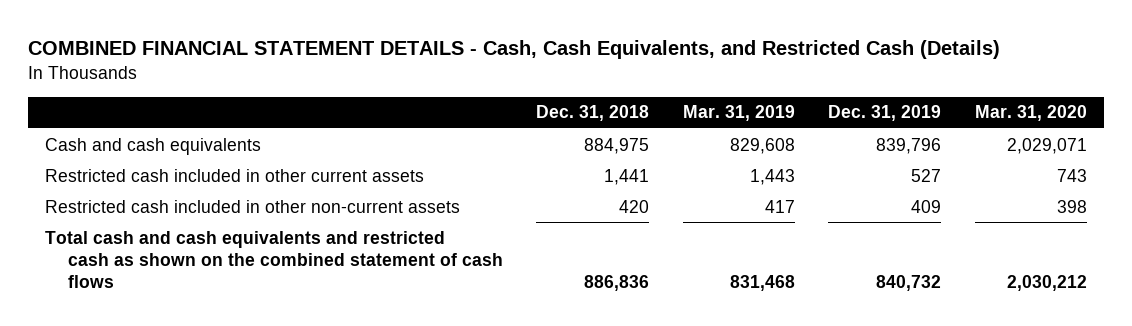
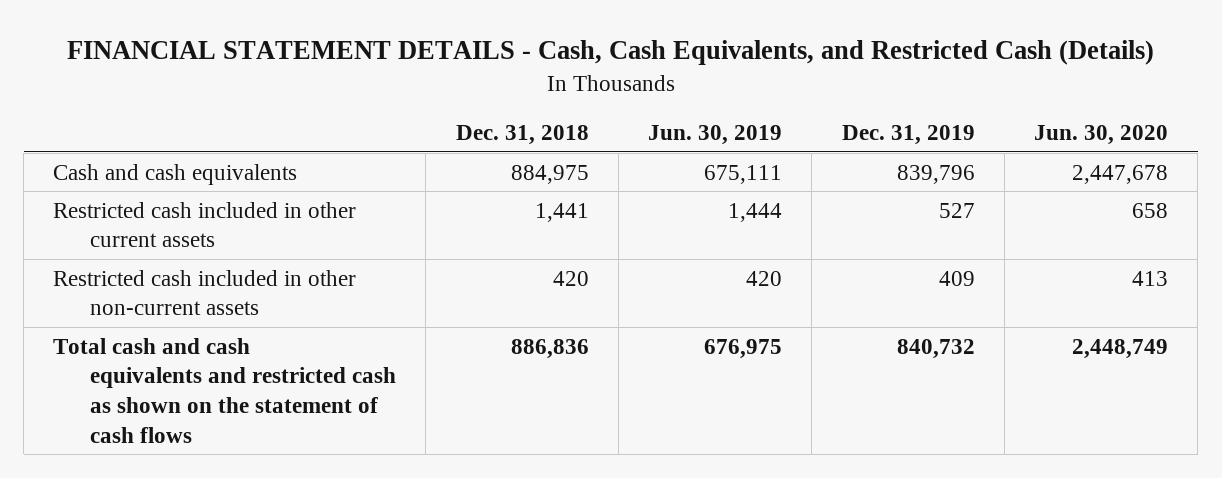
[28,40,1001,60] COMBINED FINANCIAL STATEMENT DETAILS - Cash, Cash Equivalents, and Restricted Cash (Details) -> [66,40,1154,66] FINANCIAL STATEMENT DETAILS - Cash, Cash Equivalents, and Restricted Cash (Details)
[682,105,795,122] Mar. 31, 2019 -> none
[975,105,1088,122] Mar. 31, 2020 -> none
none -> [648,125,783,146] Jun. 30, 2019
none -> [1034,125,1169,146] Jun. 30, 2020
[45,230,503,289] Total cash and cash equivalents and restricted cash as shown on the combined statement of cash flows -> [53,337,397,443] Total cash and cash equivalents and restricted cash as shown on the statement of cash flows

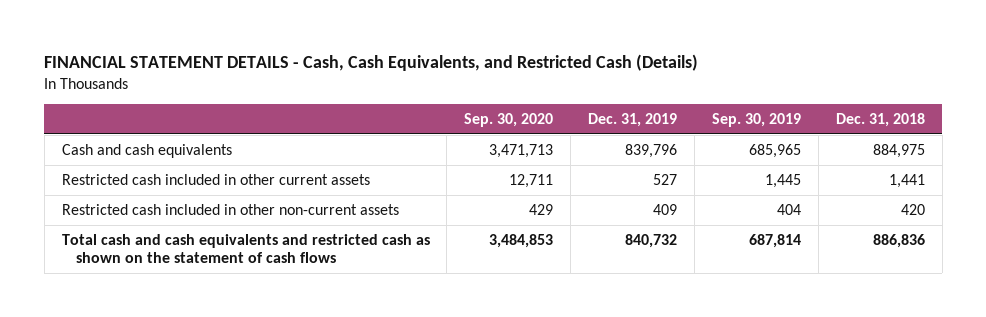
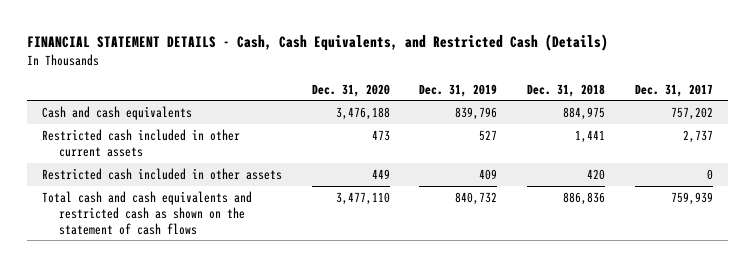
[464,113,554,128] Sep. 30, 2020 -> none
[712,113,802,128] Sep. 30, 2019 -> none
none -> [311,83,390,97] Dec. 31, 2020
none -> [634,83,713,97] Dec. 31, 2017
[61,203,399,215] Restricted cash included in other non-current assets -> [42,167,283,180] Restricted cash included in other assets

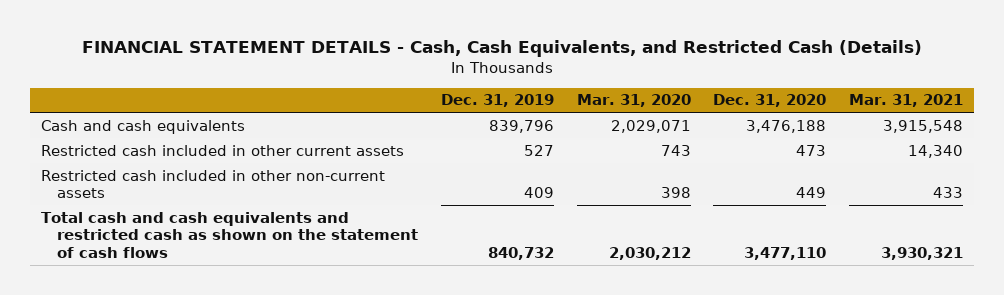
[527,83,606,97] Dec. 31, 2018 -> none
[634,83,713,97] Dec. 31, 2017 -> none
none -> [576,94,691,108] Mar. 31, 2020
none -> [848,94,963,108] Mar. 31, 2021
[42,167,283,180] Restricted cash included in other assets -> [41,169,386,199] Restricted cash included in other non-current assets

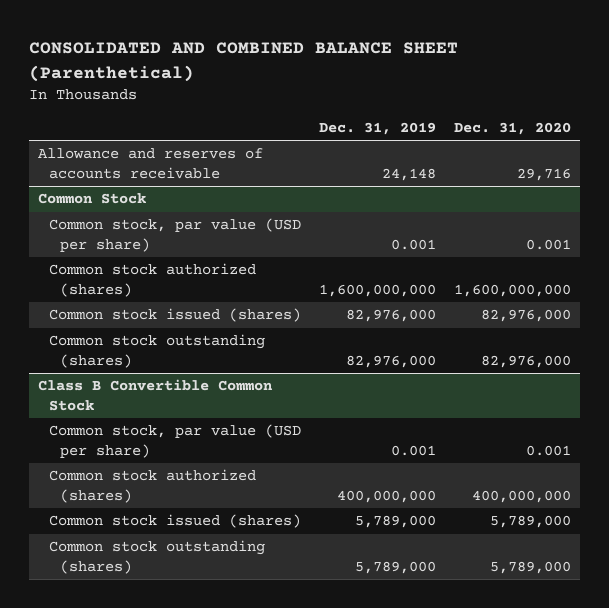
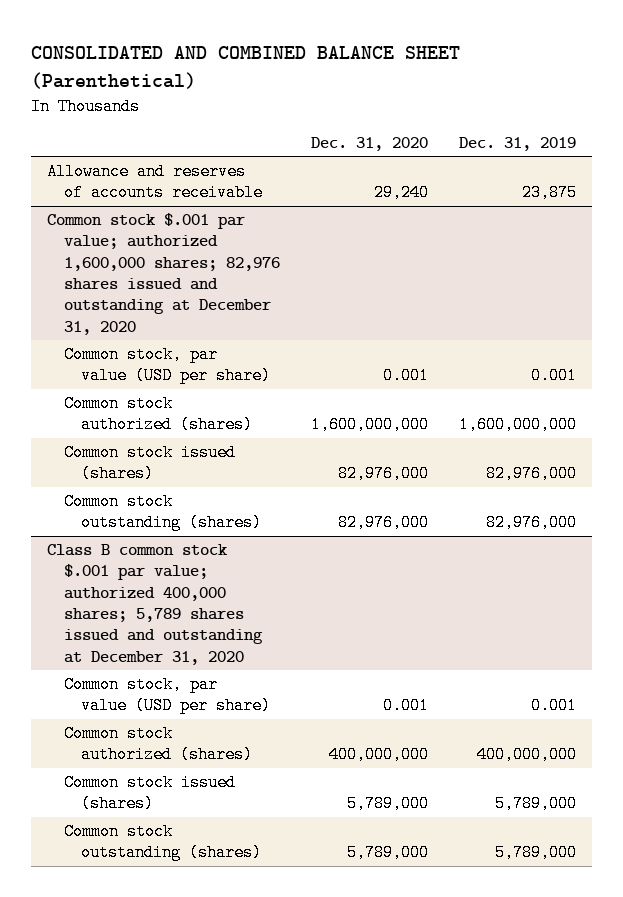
[381,167,436,181] 24,148 -> [522,184,578,202] 23,875
[516,167,571,181] 29,716 -> [374,184,430,202] 29,240
[37,193,146,205] Common Stock -> [46,213,280,335] Common stock $.001 par value; authorized 1,600,000 shares; 82,976 shares issued and outstanding at December 31, 2020
[37,379,273,411] Class B Convertible Common Stock -> [46,544,263,665] Class B common stock $.001 par value; authorized 400,000 shares; 5,789 shares issued and outstanding at December 31, 2020

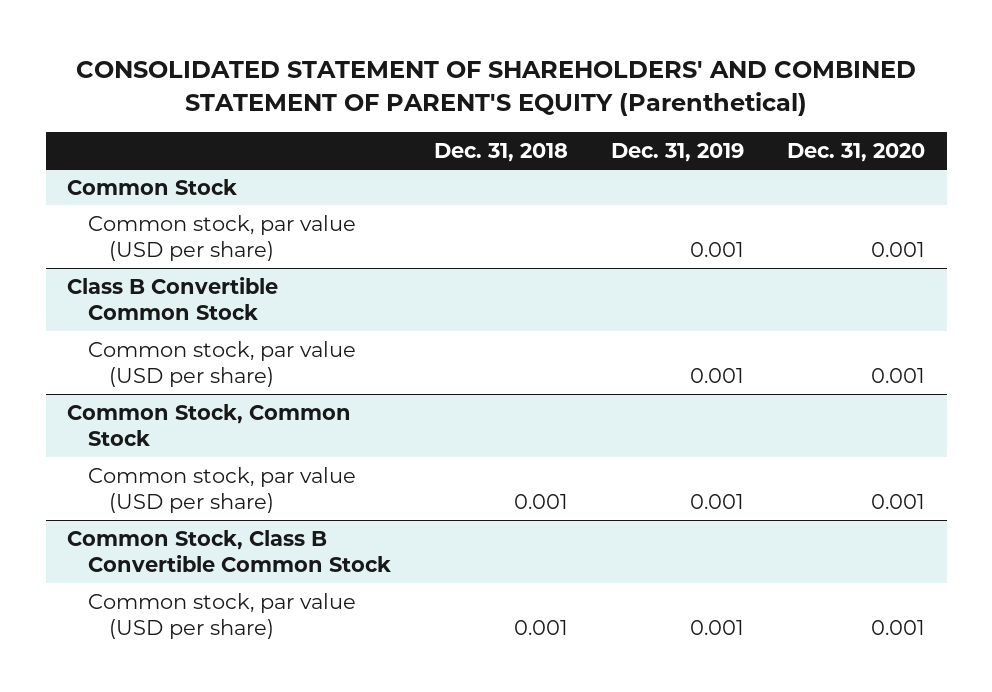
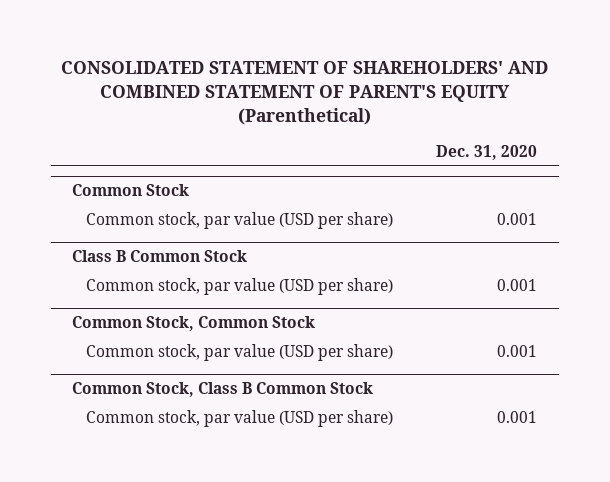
[434,142,569,162] Dec. 31, 2018 -> none
[611,142,745,162] Dec. 31, 2019 -> none
[67,276,279,321] Class B Convertible Common Stock -> [72,249,248,262] Class B Common Stock
[67,529,391,573] Common Stock, Class B Convertible Common Stock -> [72,381,374,397] Common Stock, Class B Common Stock

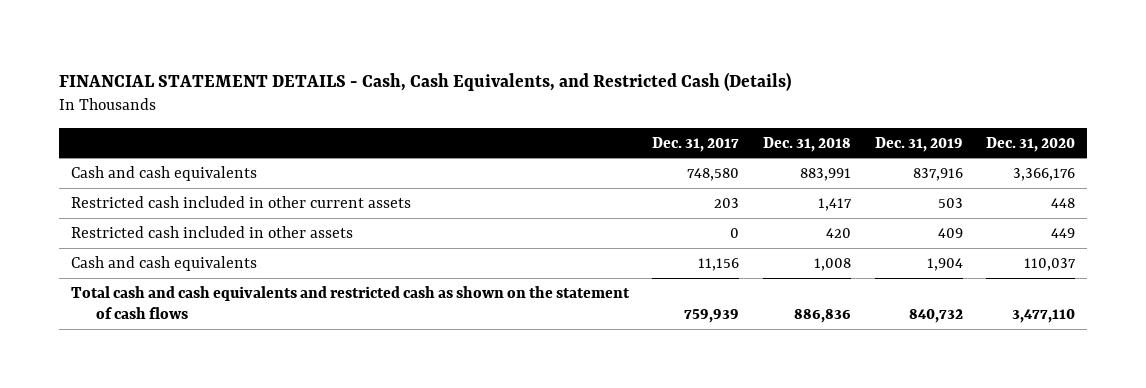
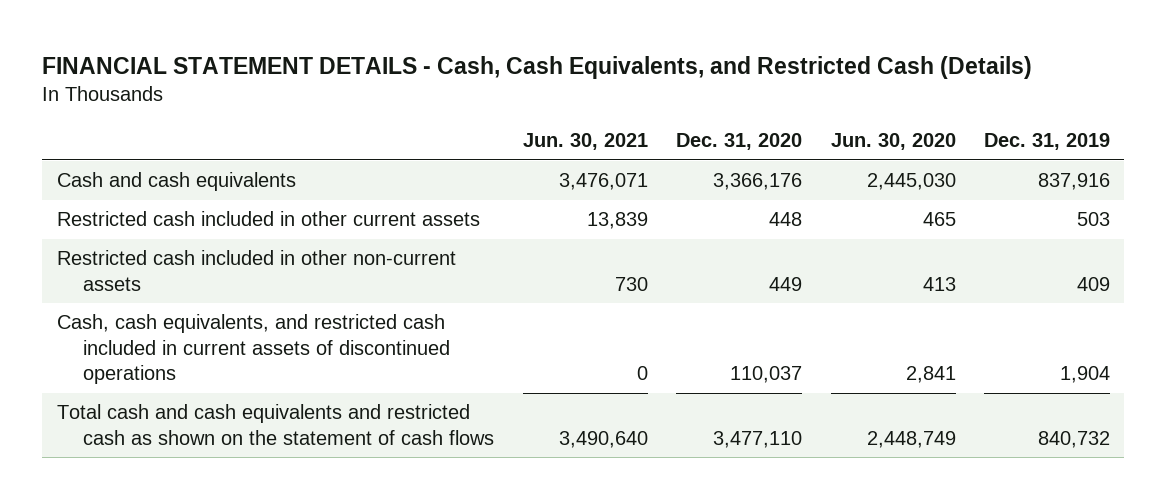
[652,136,740,152] Dec. 31, 2017 -> none
[763,136,852,152] Dec. 31, 2018 -> none
none -> [522,133,648,151] Jun. 30, 2021
none -> [830,133,956,151] Jun. 30, 2020
[70,225,353,238] Restricted cash included in other assets -> [56,250,456,291] Restricted cash included in other non-current assets
[70,255,257,271] Cash and cash equivalents -> [56,314,451,385] Cash, cash equivalents, and restricted cash included in current assets of discontinued operations

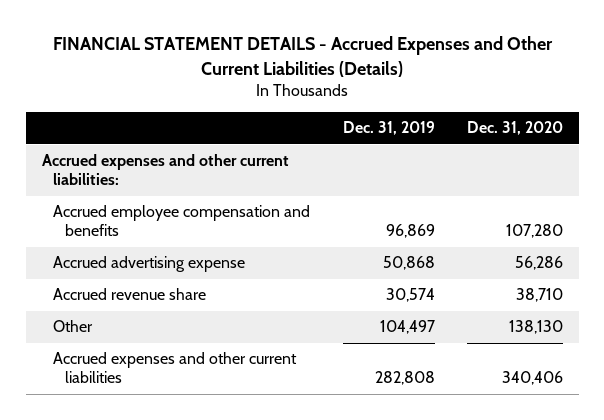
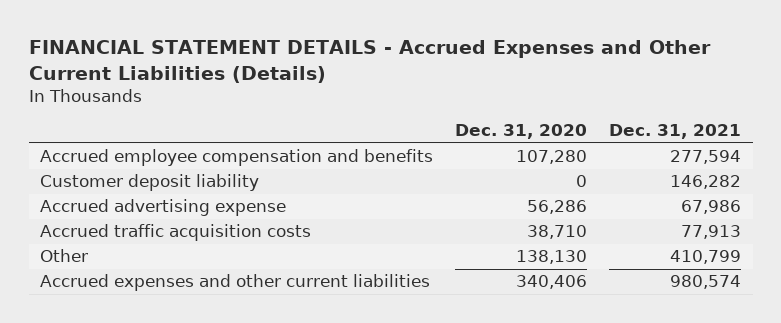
[342,121,435,136] Dec. 31, 2019 -> none
none -> [609,124,742,140] Dec. 31, 2021
[41,154,289,186] Accrued expenses and other current liabilities: -> none
none -> [39,174,259,192] Customer deposit liability
[53,288,207,301] Accrued revenue share -> [39,224,311,242] Accrued traffic acquisition costs

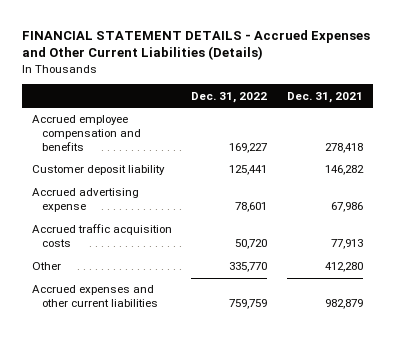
[455,124,588,140] Dec. 31, 2020 -> none
none -> [191,91,268,103] Dec. 31, 2022
[670,150,742,165] 277,594 -> [325,143,364,154] 278,418
[670,250,742,265] 410,799 -> [325,262,364,273] 412,280
[670,275,742,290] 980,574 -> [325,299,364,310] 982,879

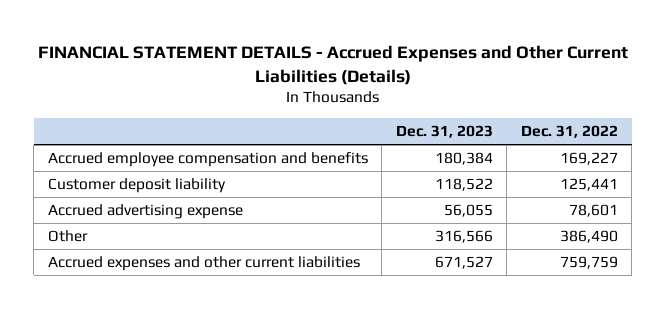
[287,91,364,103] Dec. 31, 2021 -> none
none -> [395,124,493,138] Dec. 31, 2023
[31,224,172,248] Accrued traffic acquisition costs -> none
[229,262,268,273] 335,770 -> [559,230,618,244] 386,490

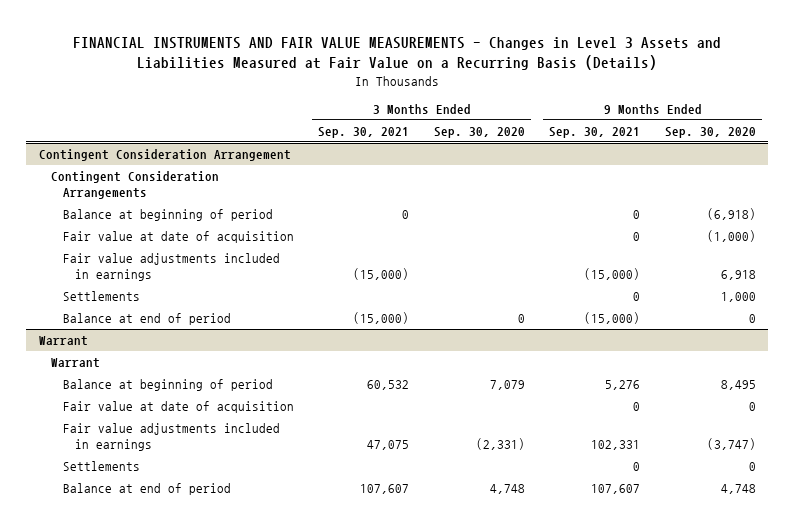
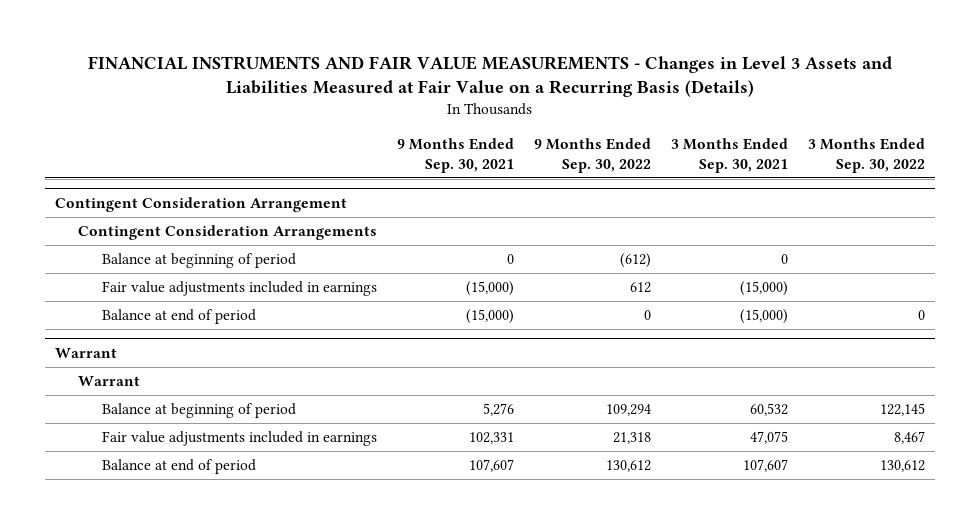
[433,126,525,138] Sep. 30, 2020 -> none
[664,126,756,138] Sep. 30, 2020 -> none
none -> [534,138,652,173] 9 Months Ended Sep. 30, 2022
none -> [808,138,926,173] 3 Months Ended Sep. 30, 2022
[62,231,294,244] Fair value at date of acquisition -> none
[62,291,140,302] Settlements -> none
[62,401,294,414] Fair value at date of acquisition -> none
[62,461,140,472] Settlements -> none

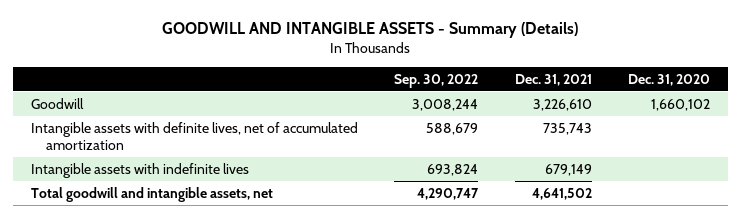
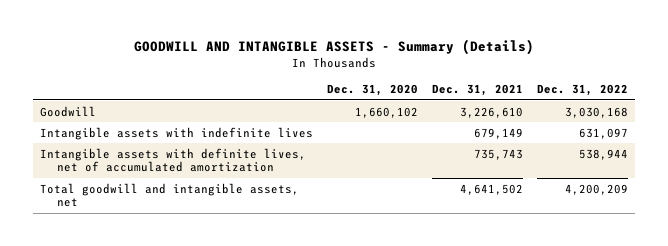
[394,73,479,88] Sep. 30, 2022 -> none
none -> [537,84,629,97] Dec. 31, 2022
[30,121,358,150] Intangible assets with definite lives, net of accumulated amortization -> [40,147,307,173] Intangible assets with definite lives, net of accumulated amortization

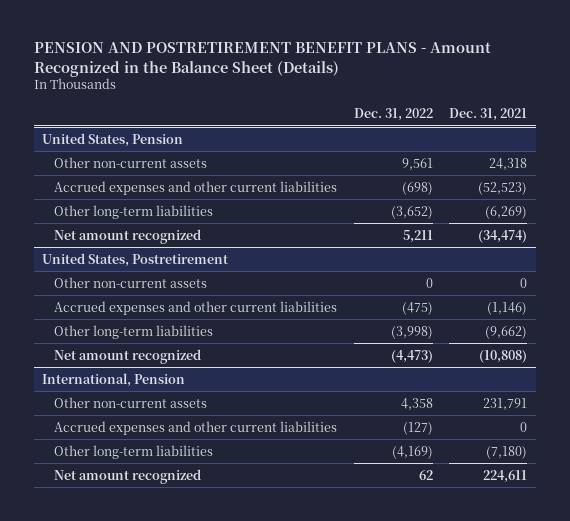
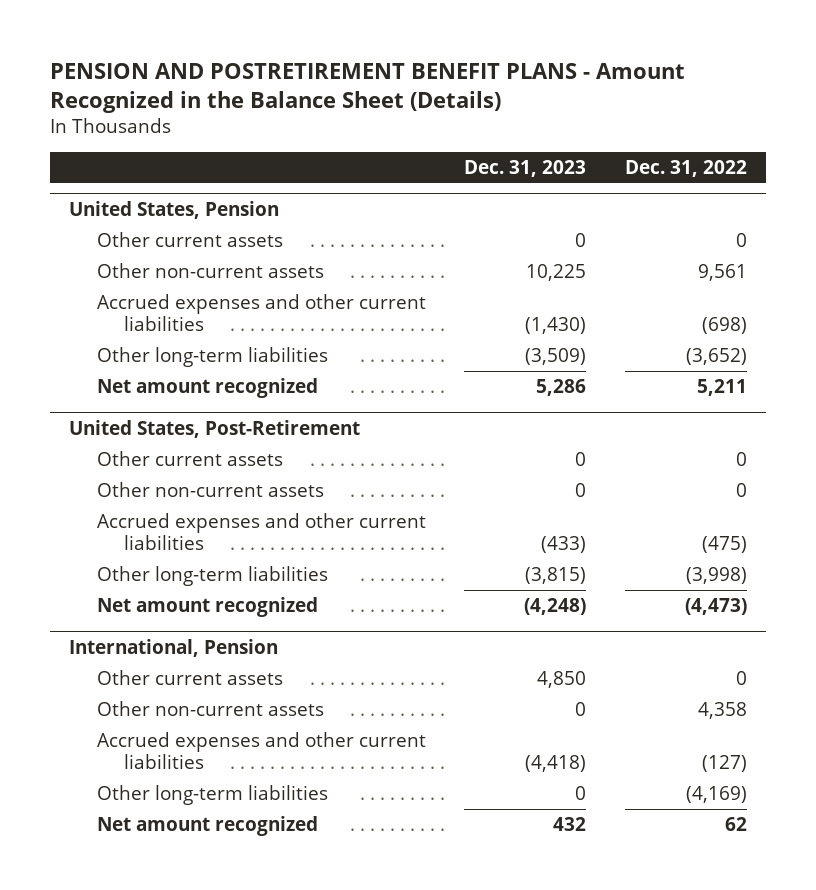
[449,108,528,122] Dec. 31, 2021 -> none
none -> [464,159,587,177] Dec. 31, 2023
none -> [96,232,283,248] Other current assets
[42,252,229,267] United States, Postretirement -> none
none -> [69,419,361,438] United States, Post-Retirement
none -> [96,451,283,467] Other current assets
none -> [96,670,283,686] Other current assets

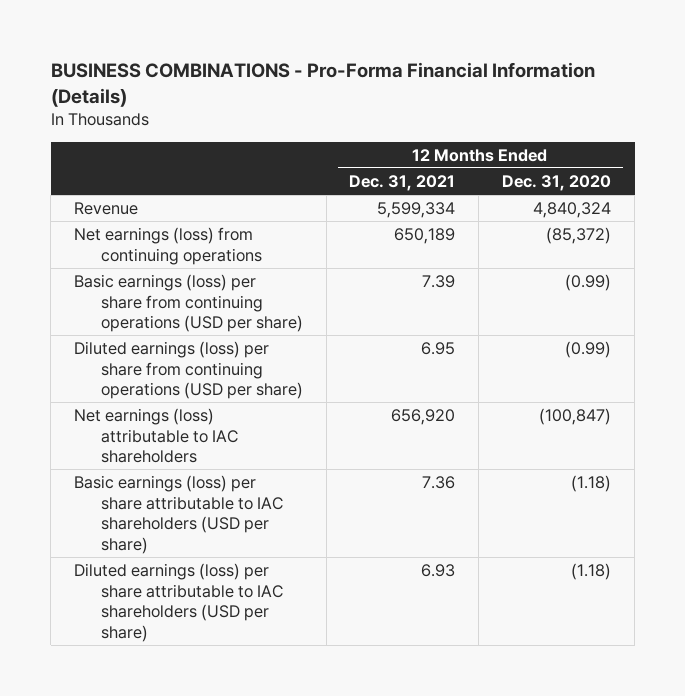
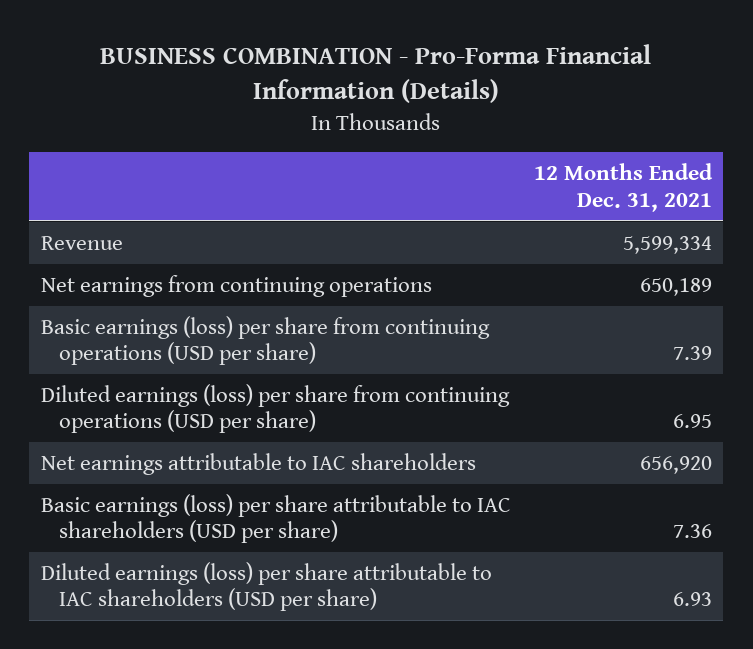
[50,61,595,107] BUSINESS COMBINATIONS - Pro-Forma Financial Information (Details) -> [100,44,652,104] BUSINESS COMBINATION - Pro-Forma Financial Information (Details)
[502,174,612,191] Dec. 31, 2020 -> none
[74,226,262,265] Net earnings (loss) from continuing operations -> [40,274,432,297] Net earnings from continuing operations
[74,407,238,464] Net earnings (loss) attributable to IAC shareholders -> [40,452,476,475] Net earnings attributable to IAC shareholders

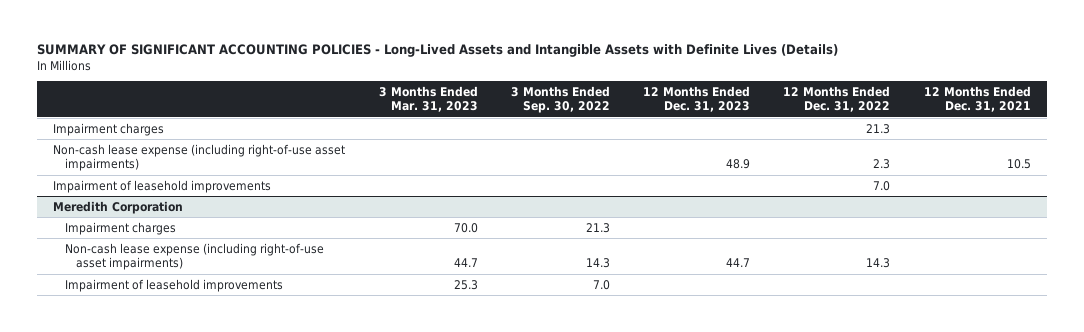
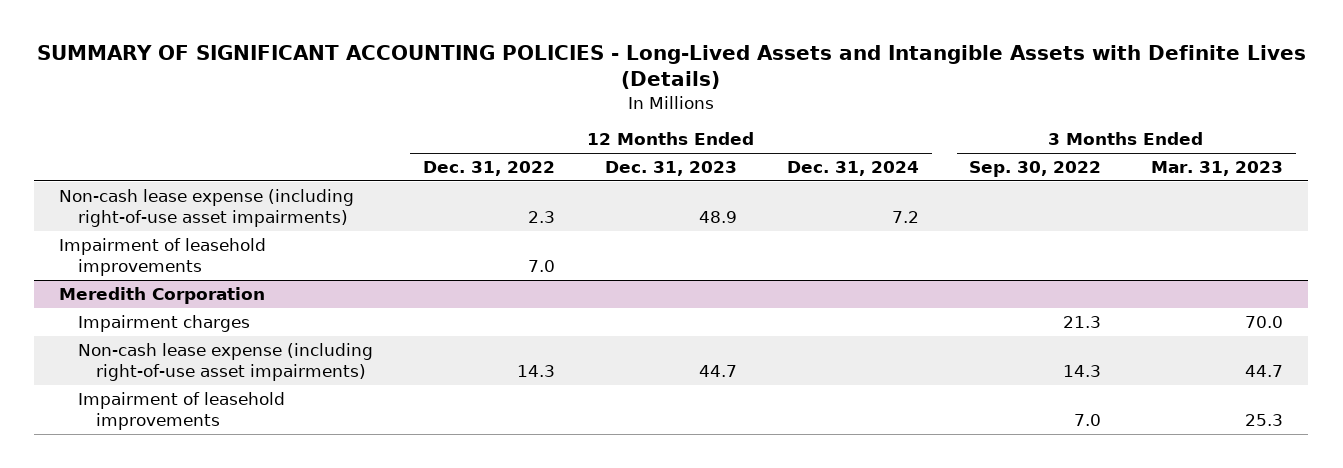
[923,85,1031,113] 12 Months Ended Dec. 31, 2021 -> none
none -> [787,160,920,176] Dec. 31, 2024
[53,122,165,136] Impairment charges -> none

